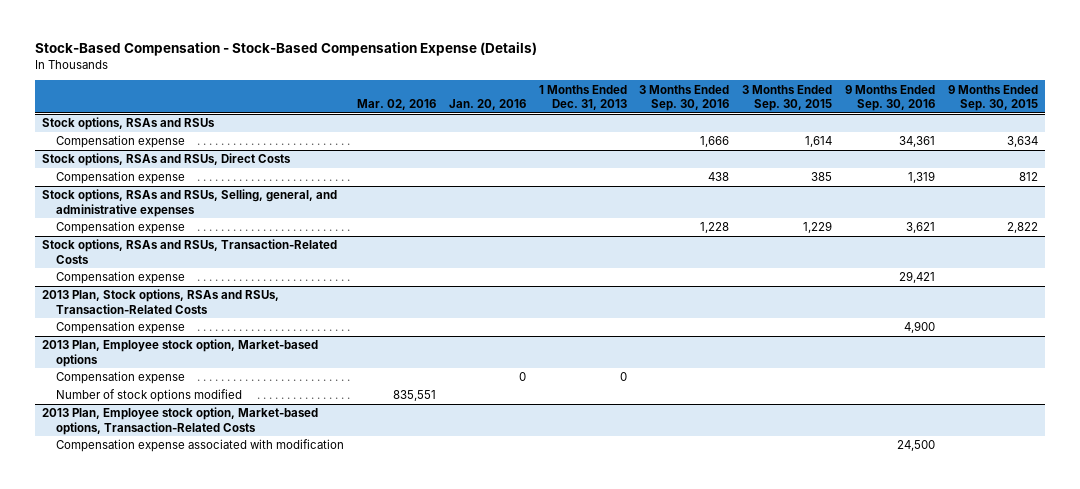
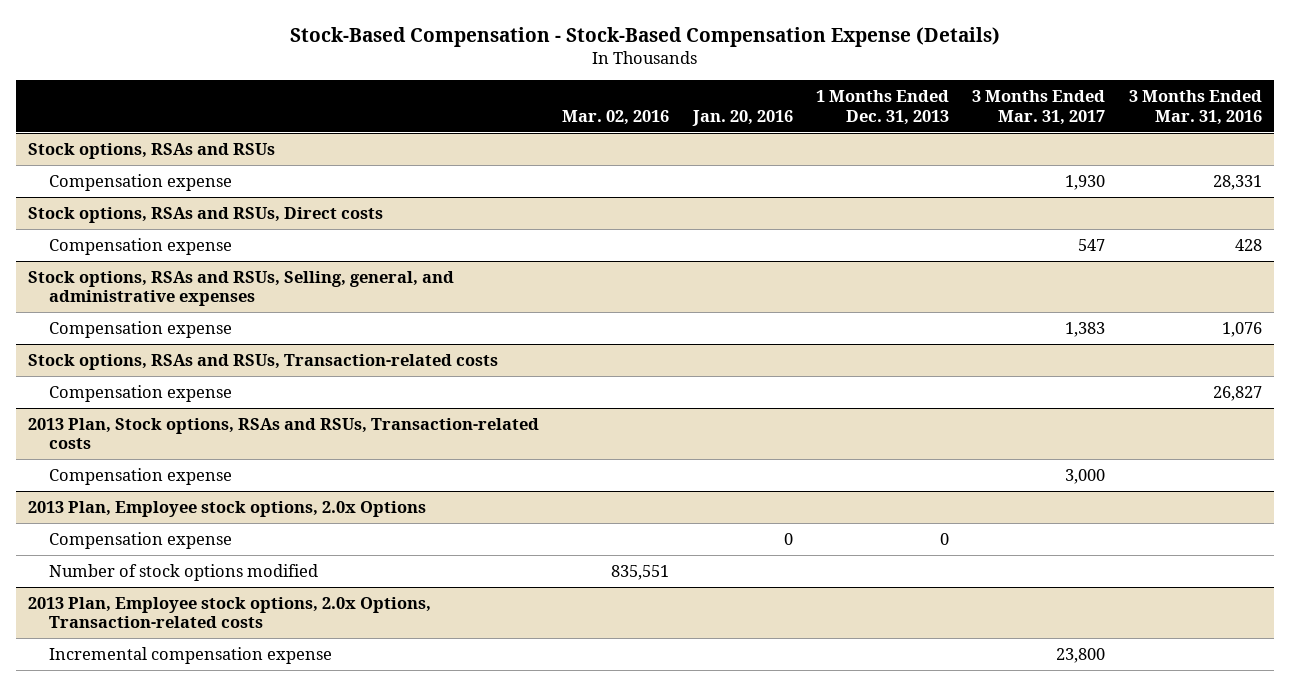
[639,84,730,111] 3 Months Ended Sep. 30, 2016 -> none
[742,84,833,111] 3 Months Ended Sep. 30, 2015 -> none
[845,84,936,111] 9 Months Ended Sep. 30, 2016 -> none
[948,84,1039,111] 9 Months Ended Sep. 30, 2015 -> none
none -> [972,90,1106,125] 3 Months Ended Mar. 31, 2017
none -> [1128,90,1262,125] 3 Months Ended Mar. 31, 2016
[41,153,291,167] Stock options, RSAs and RSUs, Direct Costs -> [27,206,383,223] Stock options, RSAs and RSUs, Direct costs
[41,239,337,264] Stock options, RSAs and RSUs, Transaction-Related Costs -> [27,353,498,370] Stock options, RSAs and RSUs, Transaction-related costs
[41,289,279,314] 2013 Plan, Stock options, RSAs and RSUs, Transaction-Related Costs -> [27,417,539,450] 2013 Plan, Stock options, RSAs and RSUs, Transaction-related costs
[41,339,318,367] 2013 Plan, Employee stock option, Market-based options -> [27,500,426,517] 2013 Plan, Employee stock options, 2.0x Options
[41,407,318,435] 2013 Plan, Employee stock option, Market-based options, Transaction-Related Costs -> [27,596,431,629] 2013 Plan, Employee stock options, 2.0x Options, Transaction-related costs
[55,439,344,453] Compensation expense associated with modification -> [49,646,333,664] Incremental compensation expense

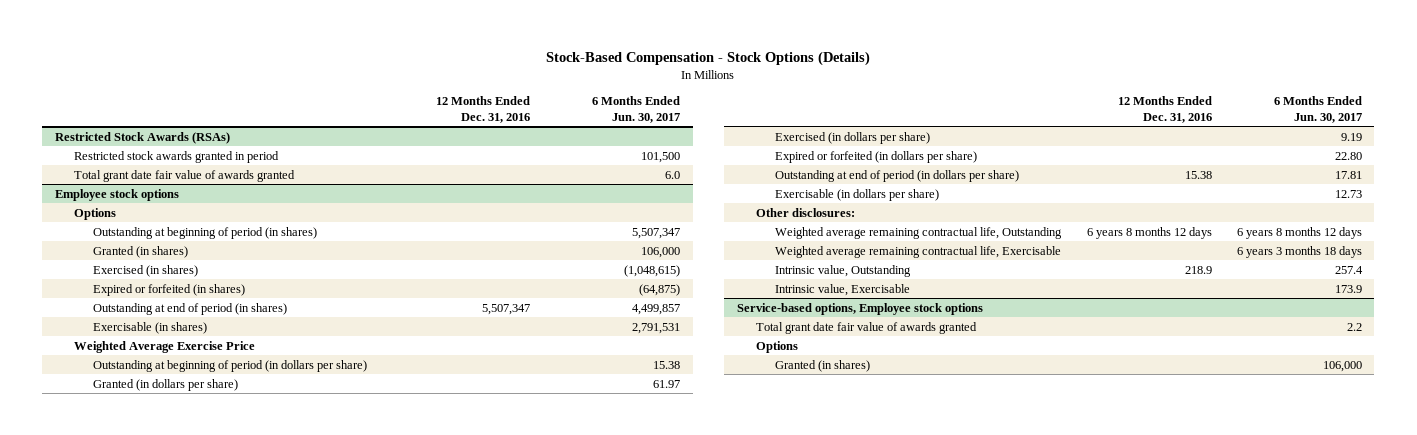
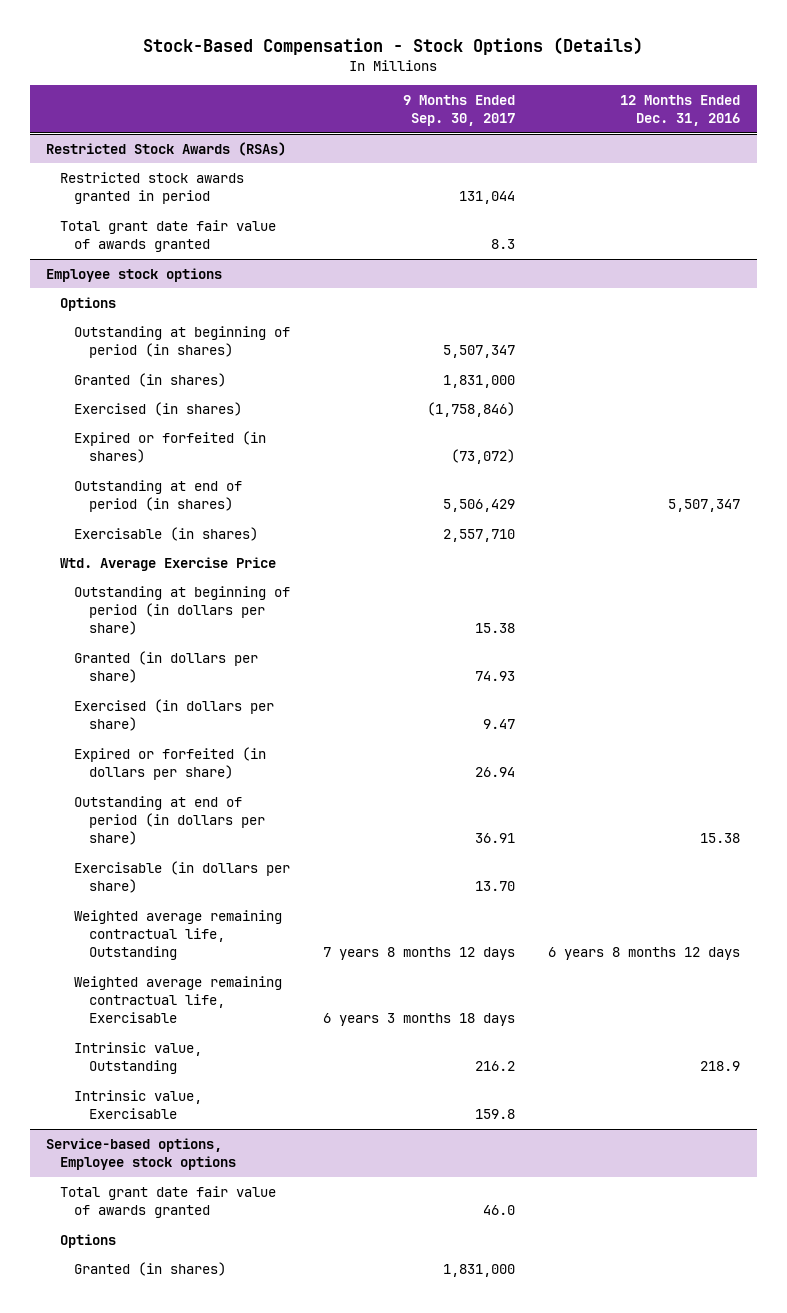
[591,96,680,123] 6 Months Ended Jun. 30, 2017 -> none
none -> [403,94,516,127] 9 Months Ended Sep. 30, 2017
[74,340,256,353] Weighted Average Exercise Price -> [60,556,277,571] Wtd. Average Exercise Price
[755,207,855,217] Other disclosures: -> none

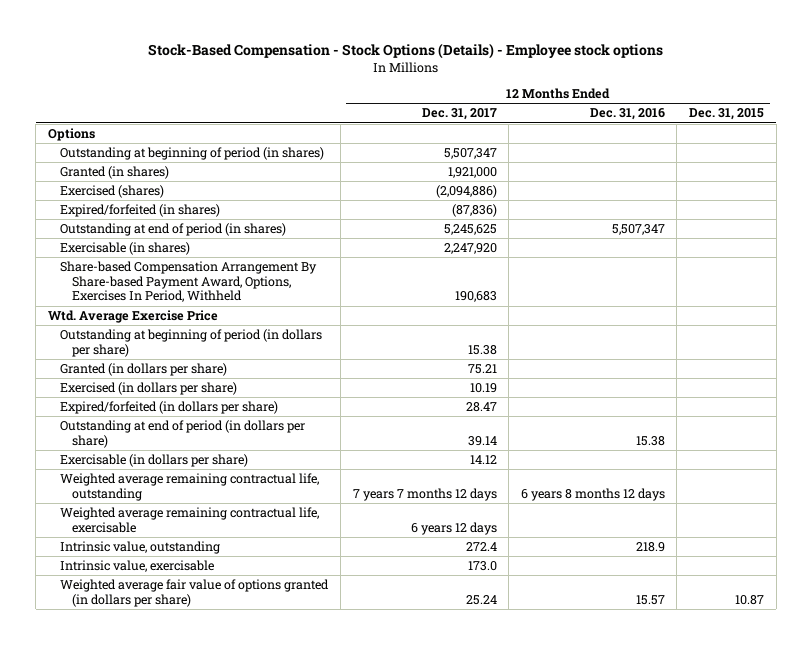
[143,36,644,55] Stock-Based Compensation - Stock Options (Details) -> [148,43,664,60] Stock-Based Compensation - Stock Options (Details) - Employee stock options
[403,94,516,127] 9 Months Ended Sep. 30, 2017 -> none
none -> [421,108,497,121] Dec. 31, 2017
none -> [689,108,765,121] Dec. 31, 2015
[46,141,287,156] Restricted Stock Awards (RSAs) -> none
[60,171,245,205] Restricted stock awards granted in period -> none
[60,219,277,253] Total grant date fair value of awards granted -> none
[46,267,223,282] Employee stock options -> none
[74,401,243,416] Exercised (in shares) -> [60,185,165,199] Exercised (shares)
[74,430,267,464] Expired or forfeited (in shares) -> [60,204,221,218] Expired/forfeited (in shares)
none -> [60,261,318,303] Share-based Compensation Arrangement By Share-based Payment Award, Options, Exercises In Period, Withheld
[74,746,267,781] Expired or forfeited (in dollars per share) -> [60,401,279,415] Expired/forfeited (in dollars per share)
[46,1137,237,1171] Service-based options, Employee stock options -> none
[60,1185,277,1219] Total grant date fair value of awards granted -> none
[60,1233,117,1248] Options -> none
[74,1261,227,1276] Granted (in shares) -> none
[74,909,283,961] Weighted average remaining contractual life, Outstanding -> [60,473,320,501] Weighted average remaining contractual life, outstanding
[74,975,283,1024] Weighted average remaining contractual life, Exercisable -> [60,507,320,533] Weighted average remaining contractual life, exercisable
[74,1041,203,1075] Intrinsic value, Outstanding -> [60,541,221,555] Intrinsic value, outstanding
[74,1089,203,1120] Intrinsic value, Exercisable -> [60,560,215,573] Intrinsic value, exercisable
none -> [60,579,330,607] Weighted average fair value of options granted (in dollars per share)

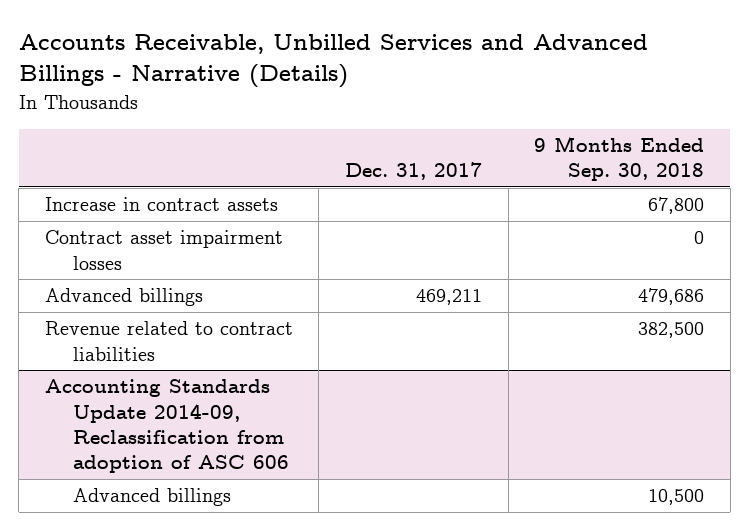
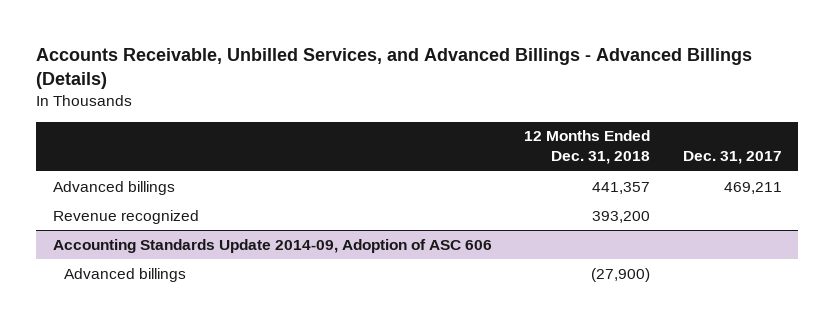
[18,34,648,89] Accounts Receivable, Unbilled Services and Advanced Billings - Narrative (Details) -> [36,47,753,89] Accounts Receivable, Unbilled Services, and Advanced Billings - Advanced Billings (Details)
[534,135,705,182] 9 Months Ended Sep. 30, 2018 -> none
none -> [524,130,651,165] 12 Months Ended Dec. 31, 2018
[44,197,278,212] Increase in contract assets -> none
[44,230,283,270] Contract asset impairment losses -> none
[44,321,293,361] Revenue related to contract liabilities -> [52,209,199,224] Revenue recognized
[44,379,290,474] Accounting Standards Update 2014-09, Reclassification from adoption of ASC 606 -> [52,238,492,253] Accounting Standards Update 2014-09, Adoption of ASC 606

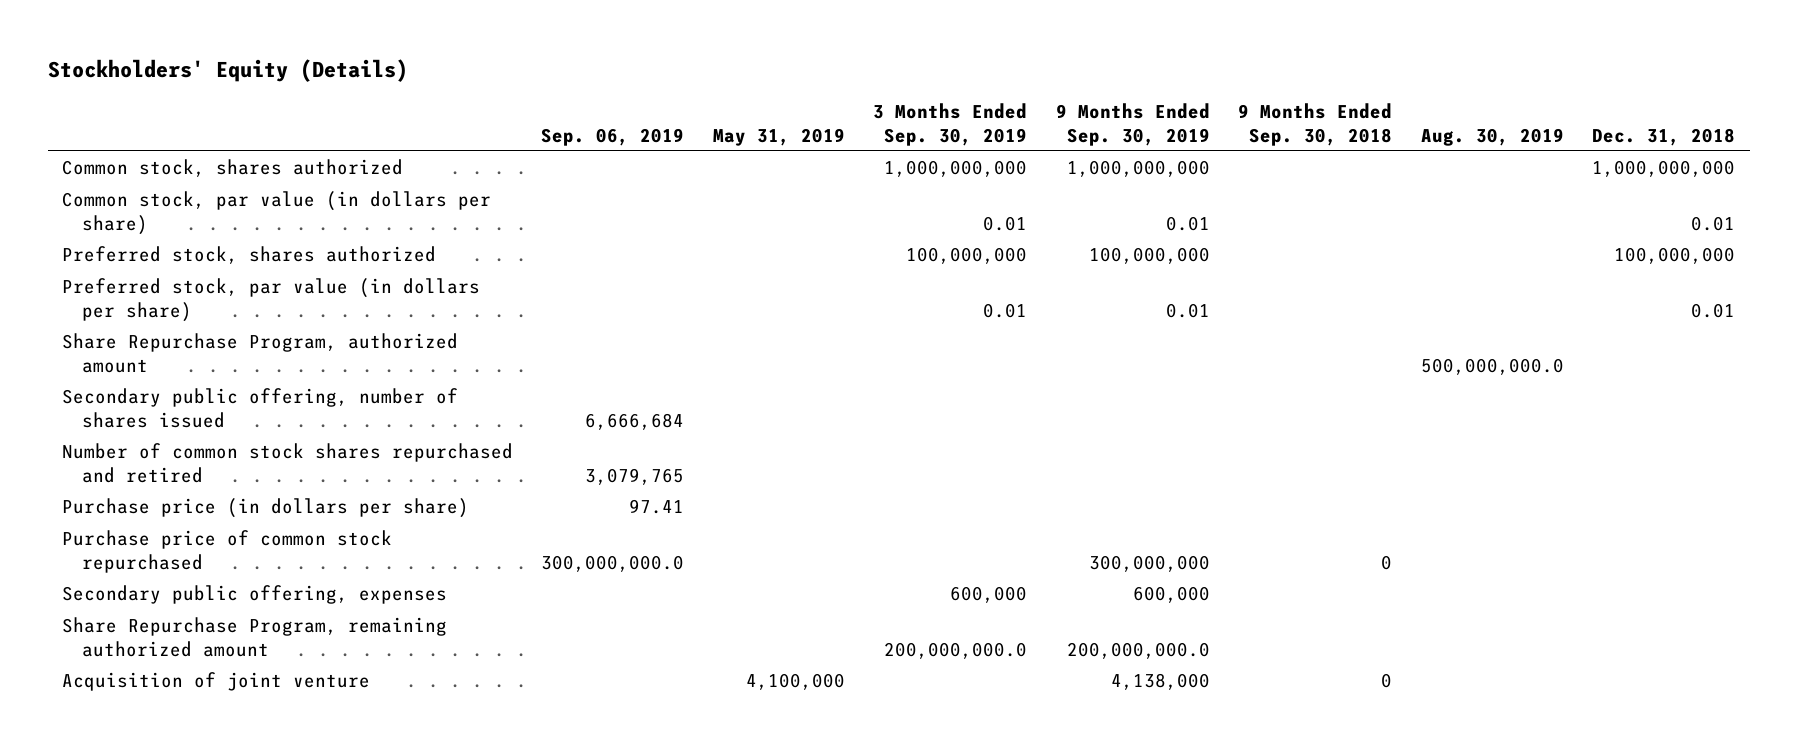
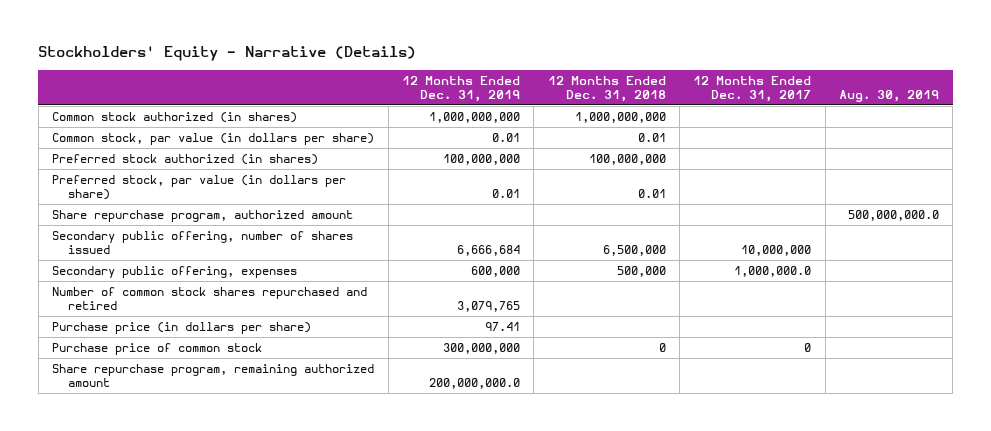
[47,58,408,82] Stockholders' Equity (Details) -> [38,46,417,62] Stockholders' Equity - Narrative (Details)
[541,127,685,146] Sep. 06, 2019 -> none
[712,127,845,146] May 31, 2019 -> none
[873,102,1028,146] 3 Months Ended Sep. 30, 2019 -> none
[1055,102,1210,146] 9 Months Ended Sep. 30, 2019 -> none
[1238,102,1393,146] 9 Months Ended Sep. 30, 2018 -> none
[1592,127,1736,146] Dec. 31, 2018 -> none
none -> [401,75,520,103] 12 Months Ended Dec. 31, 2019
none -> [547,75,666,103] 12 Months Ended Dec. 31, 2018
none -> [693,75,812,103] 12 Months Ended Dec. 31, 2017
[61,159,403,178] Common stock, shares authorized -> [52,112,298,124] Common stock authorized (in shares)
[61,246,436,265] Preferred stock, shares authorized -> [52,154,319,166] Preferred stock authorized (in shares)
[61,333,458,374] Share Repurchase Program, authorized amount -> [52,210,354,223] Share repurchase program, authorized amount
[61,585,447,605] Secondary public offering, expenses -> [52,266,298,279] Secondary public offering, expenses
[61,672,370,692] Acquisition of joint venture -> none
[61,530,392,574] Purchase price of common stock repurchased -> [52,343,263,356] Purchase price of common stock
[61,617,447,658] Share Repurchase Program, remaining authorized amount -> [52,364,375,388] Share repurchase program, remaining authorized amount

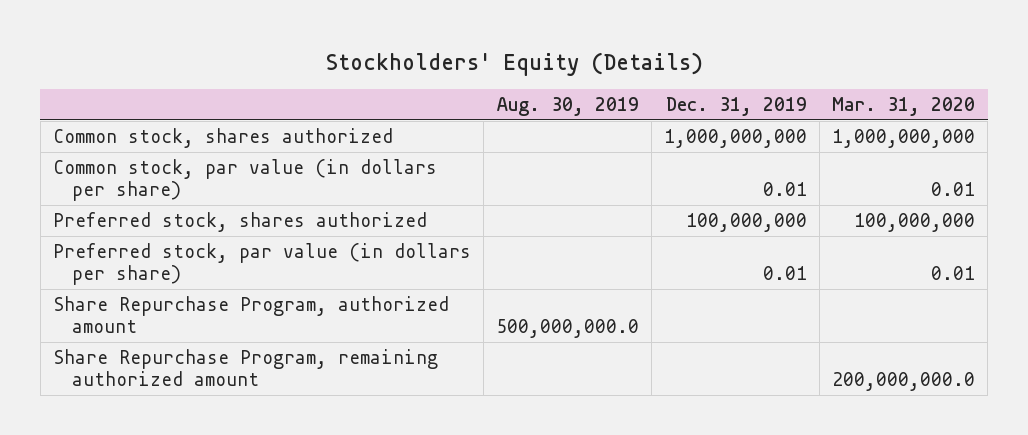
[38,46,417,62] Stockholders' Equity - Narrative (Details) -> [325,51,704,76] Stockholders' Equity (Details)
[401,75,520,103] 12 Months Ended Dec. 31, 2019 -> none
[547,75,666,103] 12 Months Ended Dec. 31, 2018 -> none
[693,75,812,103] 12 Months Ended Dec. 31, 2017 -> none
none -> [666,96,808,116] Dec. 31, 2019
none -> [832,96,976,116] Mar. 31, 2020
[52,112,298,124] Common stock authorized (in shares) -> [52,128,393,149] Common stock, shares authorized
[52,154,319,166] Preferred stock authorized (in shares) -> [52,212,427,233] Preferred stock, shares authorized
[52,231,354,255] Secondary public offering, number of shares issued -> none
[52,266,298,279] Secondary public offering, expenses -> none
[52,287,368,311] Number of common stock shares repurchased and retired -> none
[52,322,312,335] Purchase price (in dollars per share) -> none
[52,343,263,356] Purchase price of common stock -> none
[52,210,354,223] Share repurchase program, authorized amount -> [52,296,449,334] Share Repurchase Program, authorized amount
[52,364,375,388] Share repurchase program, remaining authorized amount -> [52,349,438,387] Share Repurchase Program, remaining authorized amount

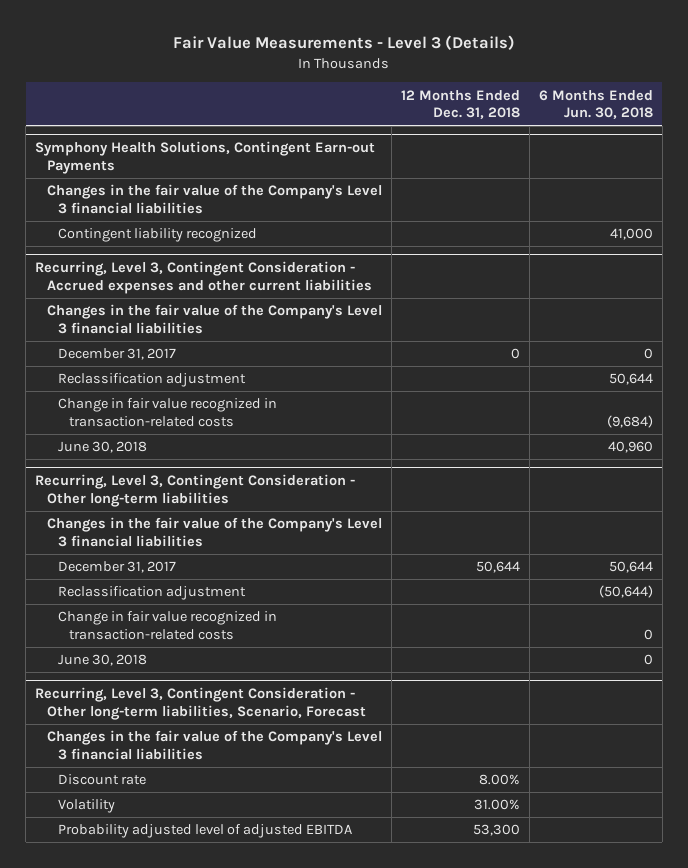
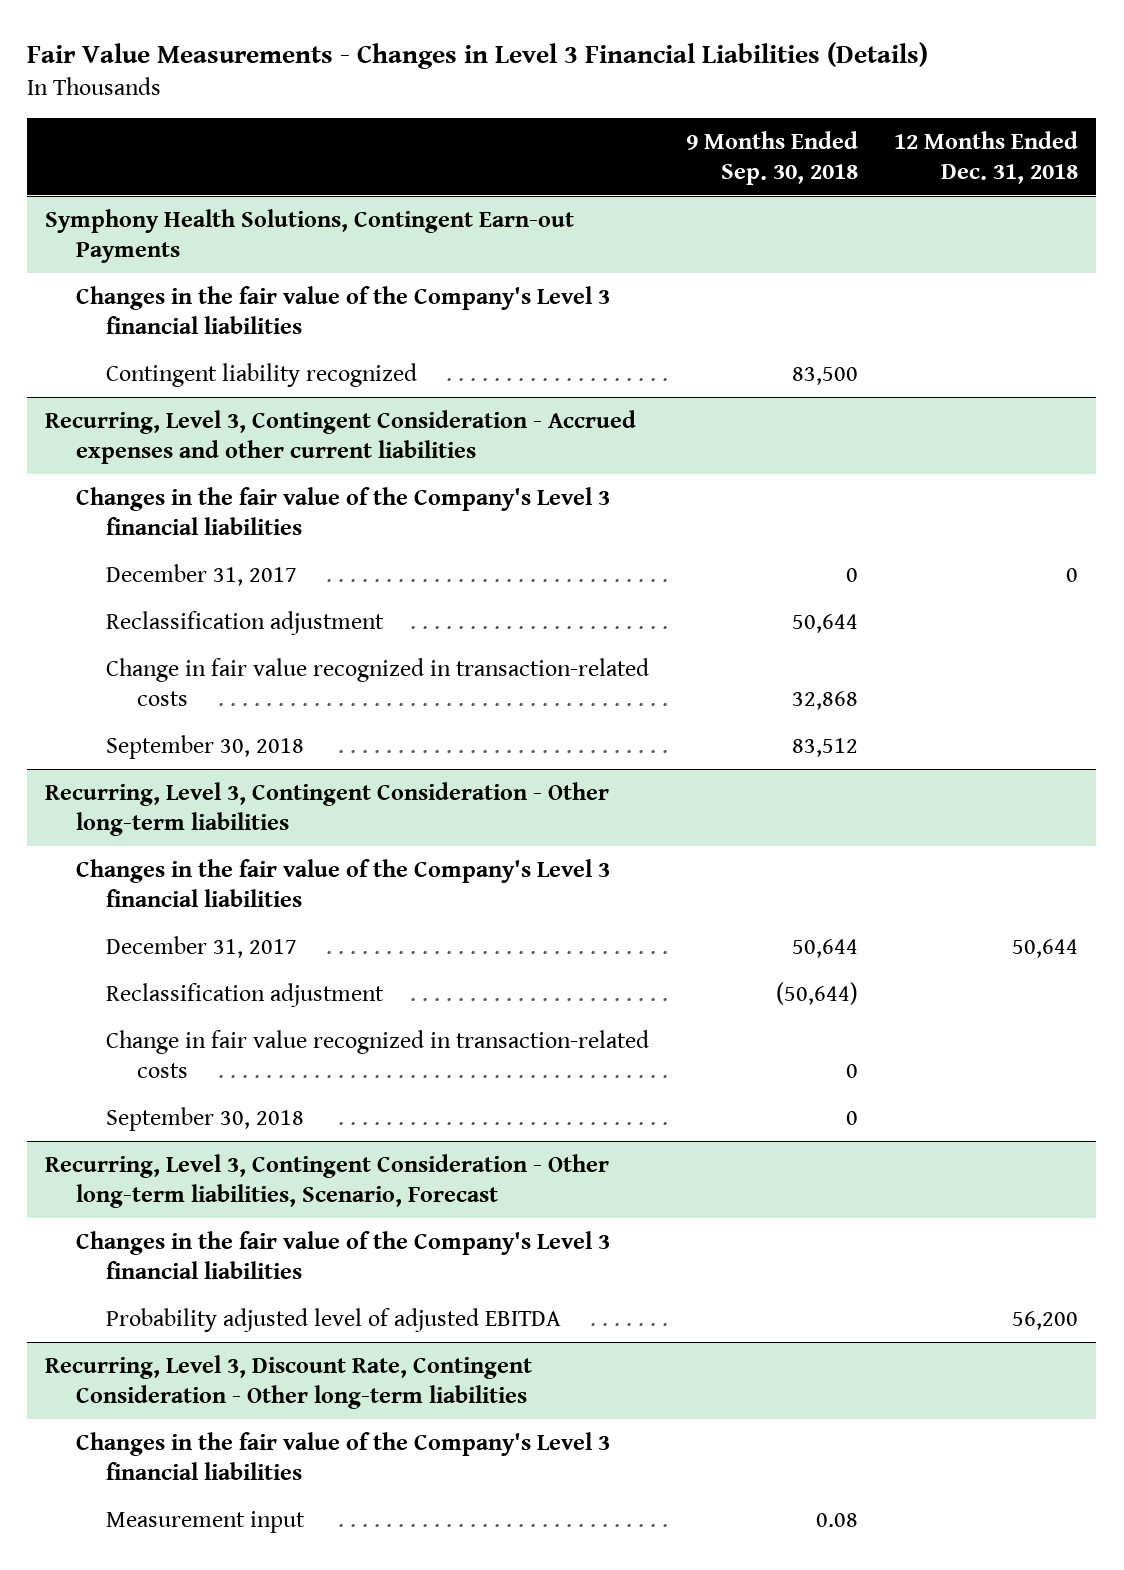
[172,35,515,51] Fair Value Measurements - Level 3 (Details) -> [27,42,929,70] Fair Value Measurements - Changes in Level 3 Financial Liabilities (Details)
[538,89,653,120] 6 Months Ended Jun. 30, 2018 -> none
none -> [685,130,858,185] 9 Months Ended Sep. 30, 2018
[57,441,147,454] June 30, 2018 -> [106,734,305,759] September 30, 2018
[57,654,147,667] June 30, 2018 -> [106,1106,305,1131] September 30, 2018
[57,774,146,786] Discount rate -> none
[57,799,115,814] Volatility -> none
[472,824,520,837] 53,300 -> [1012,1310,1079,1330] 56,200
none -> [45,1354,533,1409] Recurring, Level 3, Discount Rate, Contingent Consideration - Other long-term liabilities
none -> [75,1431,610,1480] Changes in the fair value of the Company's Level 3 financial liabilities
none -> [106,1510,306,1533] Measurement input

